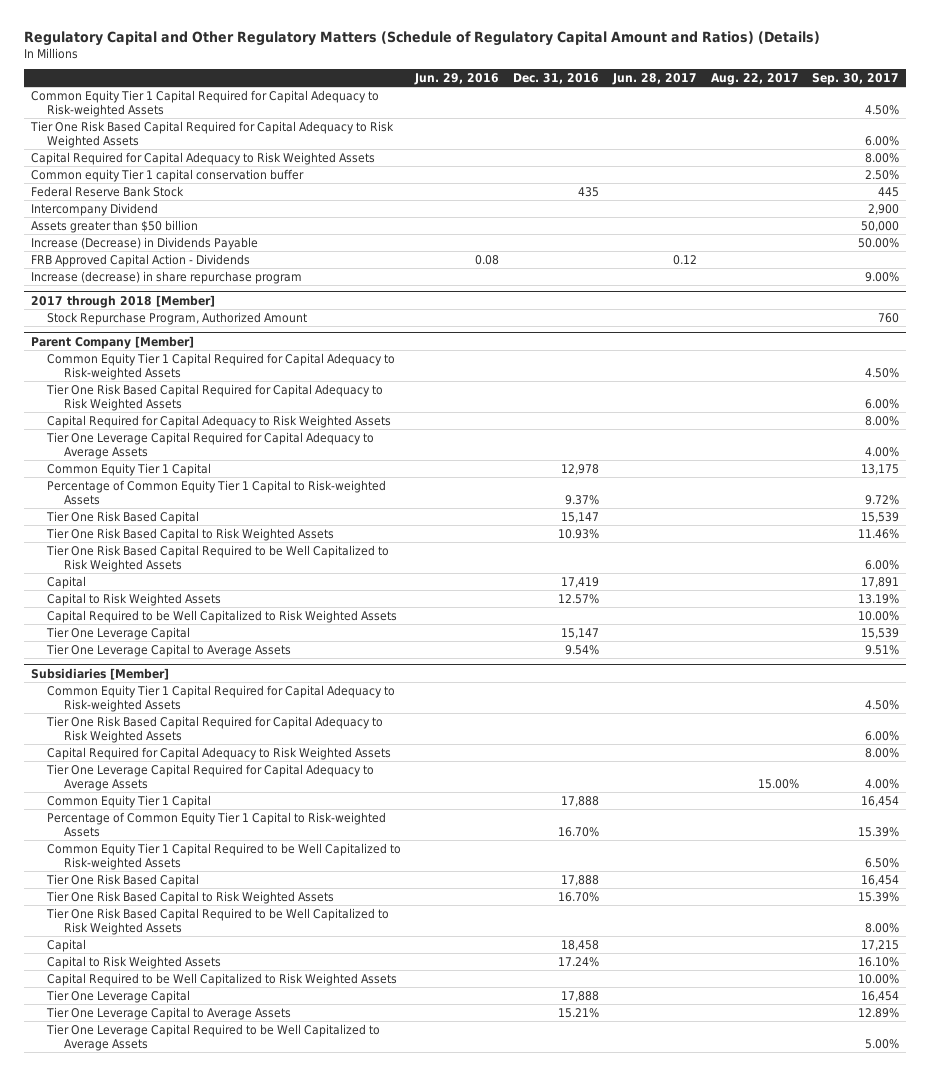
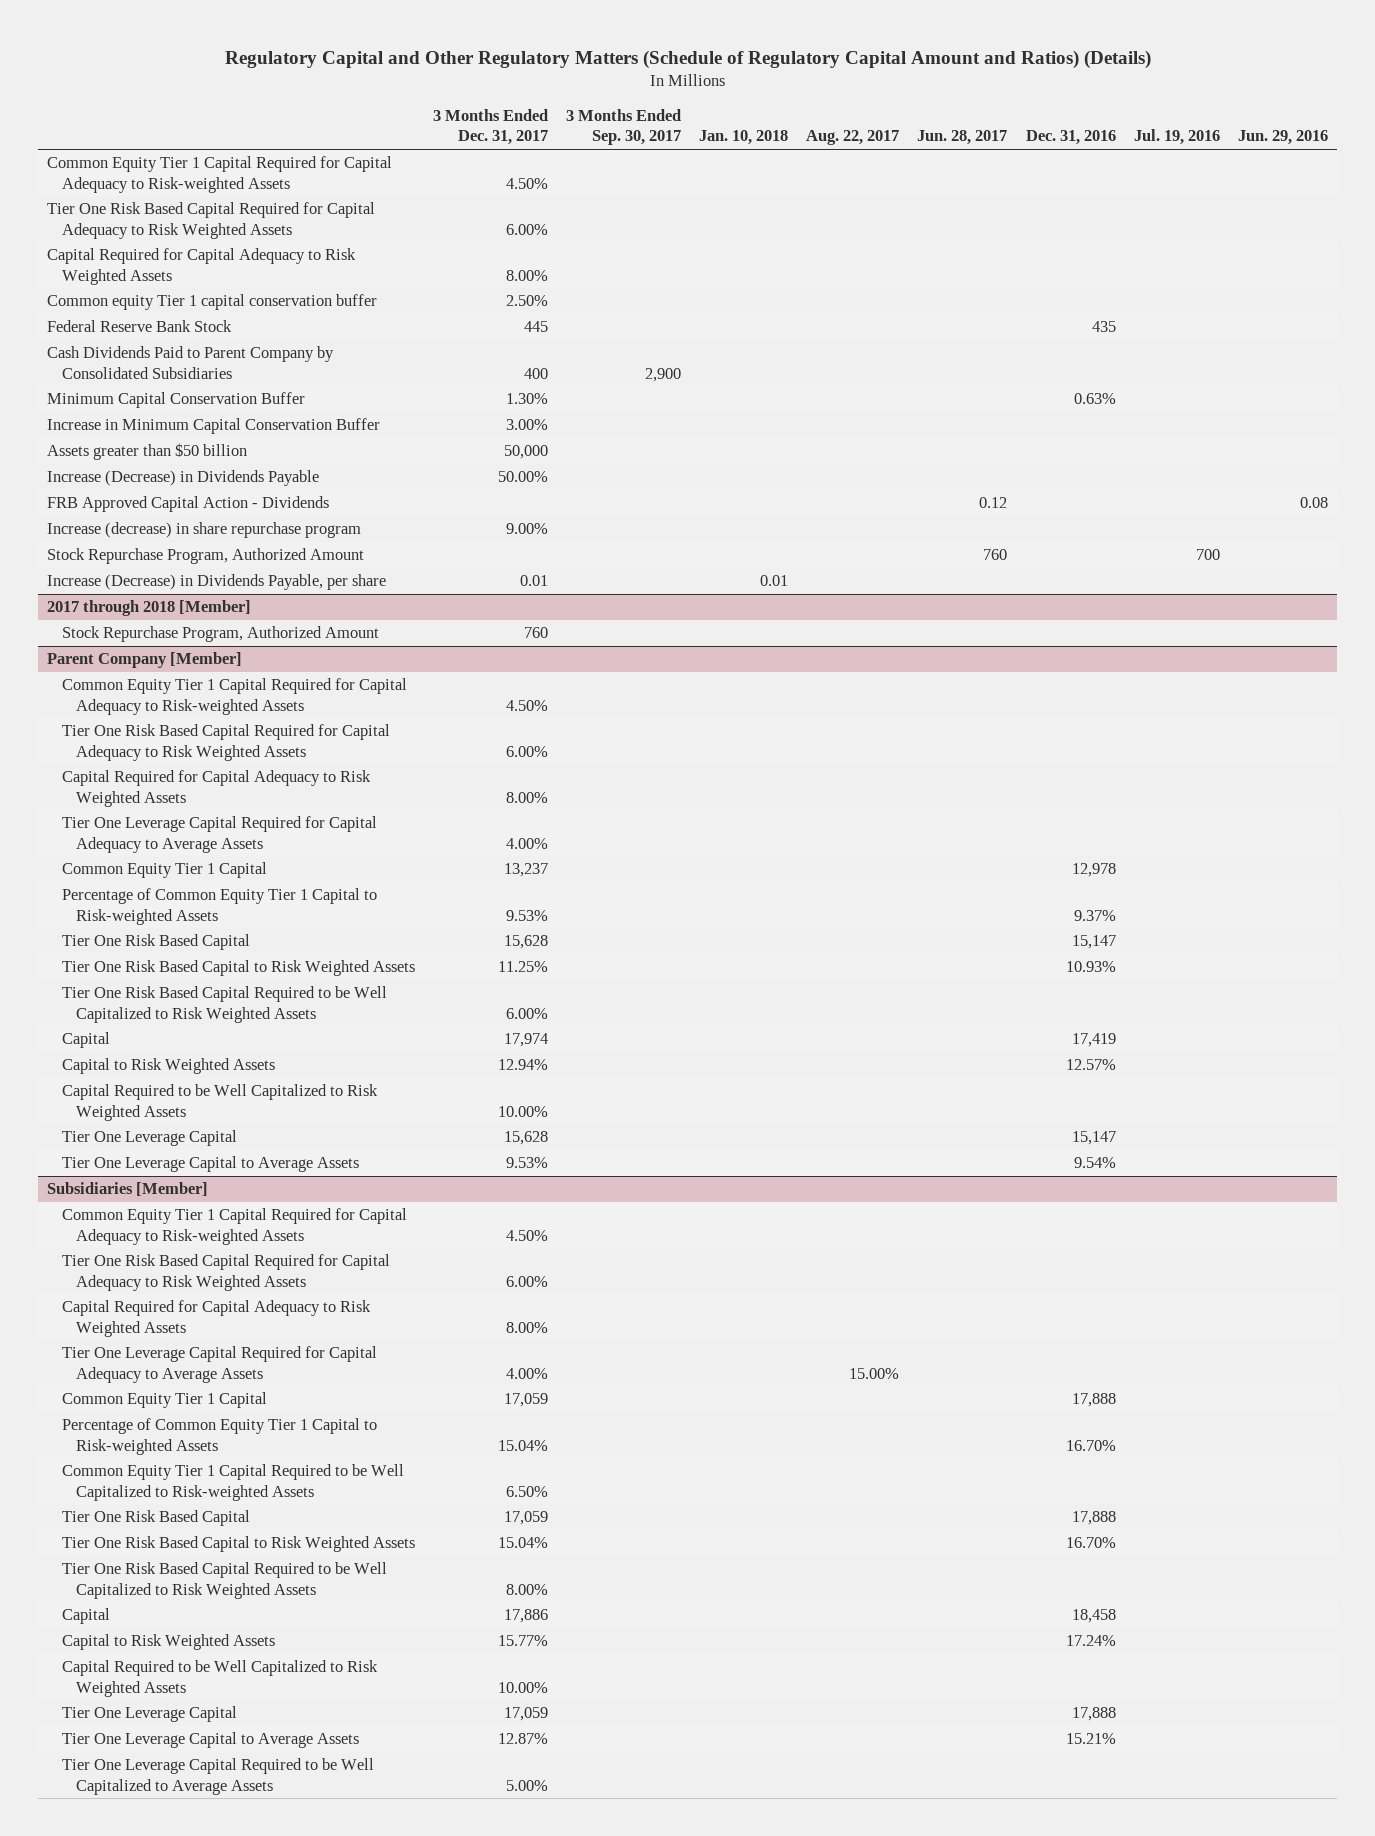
[812,73,900,86] Sep. 30, 2017 -> none
none -> [432,108,548,146] 3 Months Ended Dec. 31, 2017
none -> [565,108,681,146] 3 Months Ended Sep. 30, 2017
none -> [699,130,789,146] Jan. 10, 2018
none -> [1133,129,1220,146] Jul. 19, 2016
[30,202,158,216] Intercompany Dividend -> none
none -> [47,346,335,379] Cash Dividends Paid to Parent Company by Consolidated Subsidiaries
none -> [47,392,306,409] Minimum Capital Conservation Buffer
none -> [47,418,381,435] Increase in Minimum Capital Conservation Buffer
none -> [47,548,365,565] Stock Repurchase Program, Authorized Amount
none -> [47,574,387,591] Increase (Decrease) in Dividends Payable, per share

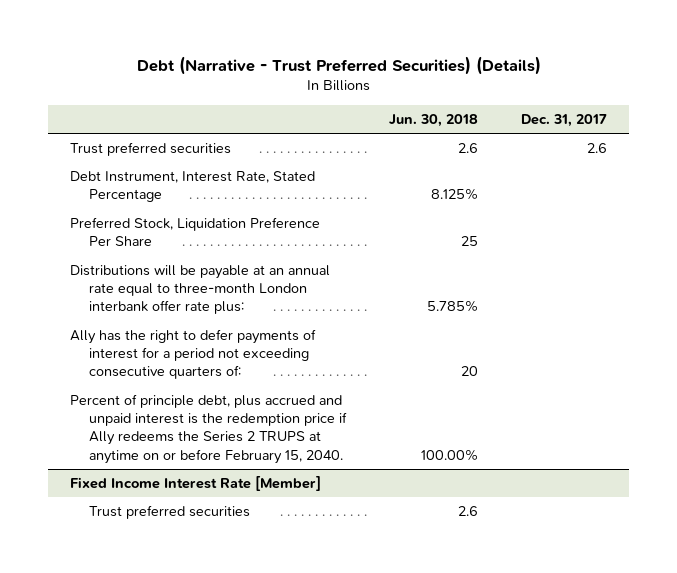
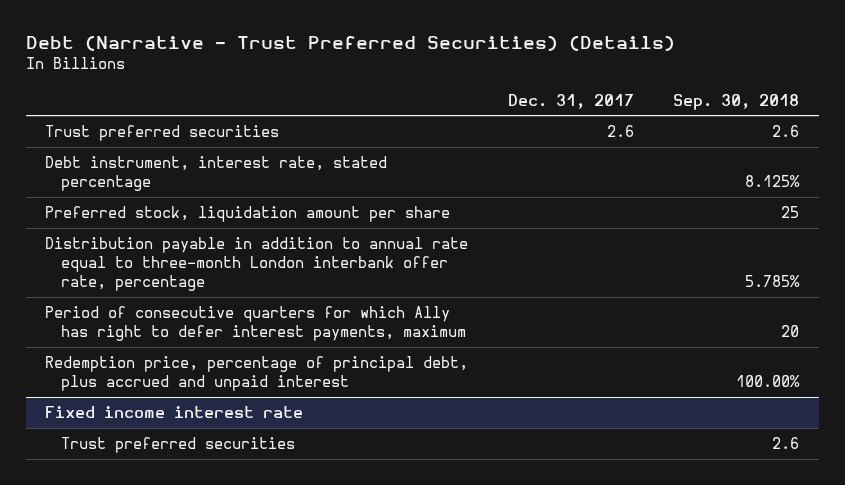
[388,114,478,128] Jun. 30, 2018 -> none
none -> [673,93,800,110] Sep. 30, 2018
[69,171,315,203] Debt Instrument, Interest Rate, Stated Percentage -> [45,156,388,192] Debt instrument, interest rate, stated percentage
[69,217,320,247] Preferred Stock, Liquidation Preference Per Share -> [45,206,451,223] Preferred stock, liquidation amount per share
[69,265,330,315] Distributions will be payable at an annual rate equal to three-month London interbank offer rate plus: -> [45,237,469,291] Distribution payable in addition to annual rate equal to three-month London interbank offer rate, percentage
[69,329,316,380] Ally has the right to defer payments of interest for a period not exceeding consecutive quarters of: -> [45,306,467,342] Period of consecutive quarters for which Ally has right to defer interest payments, maximum
[69,394,347,464] Percent of principle debt, plus accrued and unpaid interest is the redemption price if Ally redeems the Series 2 TRUPS at anytime on or before February 15, 2040. -> [45,356,469,392] Redemption price, percentage of principal debt, plus accrued and unpaid interest
[69,476,321,492] Fixed Income Interest Rate [Member] -> [45,406,304,419] Fixed income interest rate

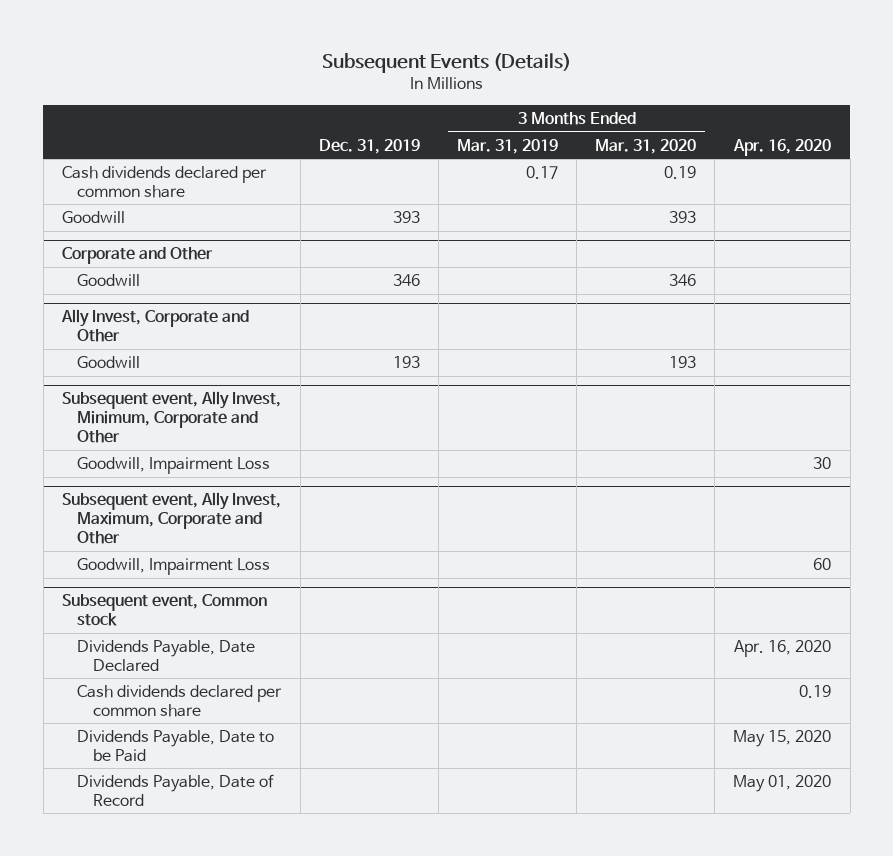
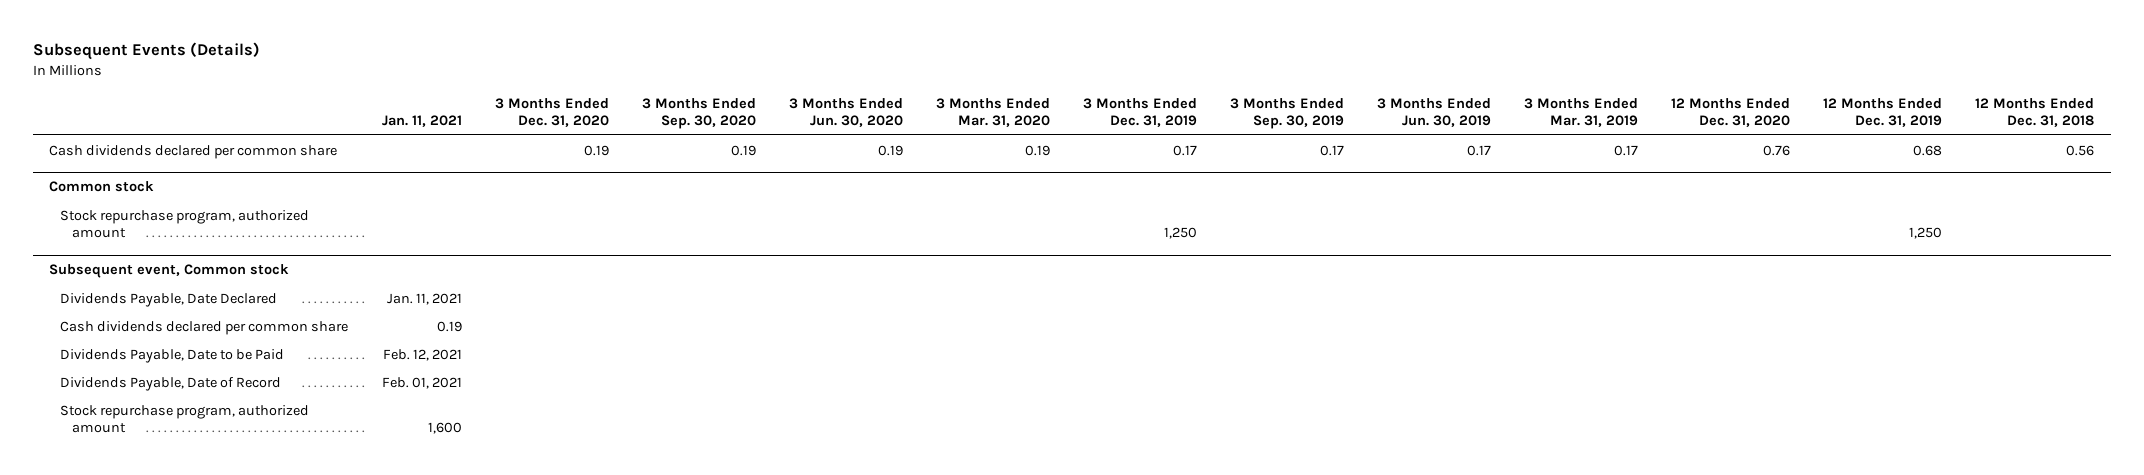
[318,138,420,154] Dec. 31, 2019 -> none
[733,138,832,156] Apr. 16, 2020 -> none
none -> [381,115,462,128] Jan. 11, 2021
none -> [494,98,609,128] 3 Months Ended Dec. 31, 2020
none -> [641,98,756,130] 3 Months Ended Sep. 30, 2020
none -> [788,98,903,128] 3 Months Ended Jun. 30, 2020
none -> [1082,98,1197,128] 3 Months Ended Dec. 31, 2019
none -> [1229,98,1344,130] 3 Months Ended Sep. 30, 2019
none -> [1377,98,1492,128] 3 Months Ended Jun. 30, 2019
none -> [1671,98,1791,128] 12 Months Ended Dec. 31, 2020
none -> [1823,98,1943,128] 12 Months Ended Dec. 31, 2019
none -> [1975,98,2095,128] 12 Months Ended Dec. 31, 2018
[61,210,125,223] Goodwill -> none
[61,247,213,265] Corporate and Other -> none
[77,273,141,286] Goodwill -> none
[60,309,249,343] Ally Invest, Corporate and Other -> none
[77,355,141,368] Goodwill -> none
[61,391,281,444] Subsequent event, Ally Invest, Minimum, Corporate and Other -> none
[77,456,271,474] Goodwill, Impairment Loss -> none
[61,492,281,545] Subsequent event, Ally Invest, Maximum, Corporate and Other -> none
[77,557,271,575] Goodwill, Impairment Loss -> none
none -> [49,181,155,193] Common stock
none -> [60,209,310,239] Stock repurchase program, authorized amount
none -> [60,404,310,434] Stock repurchase program, authorized amount

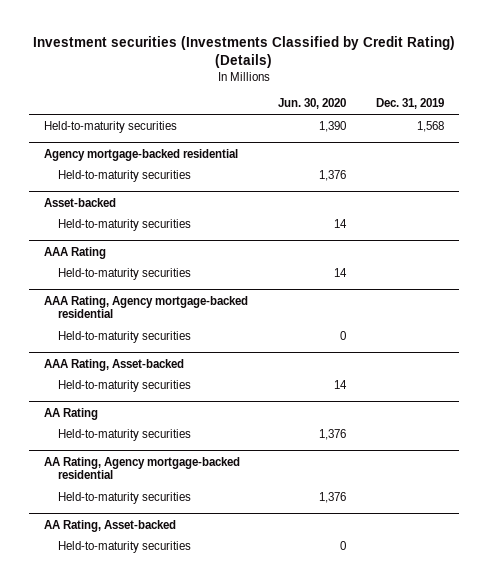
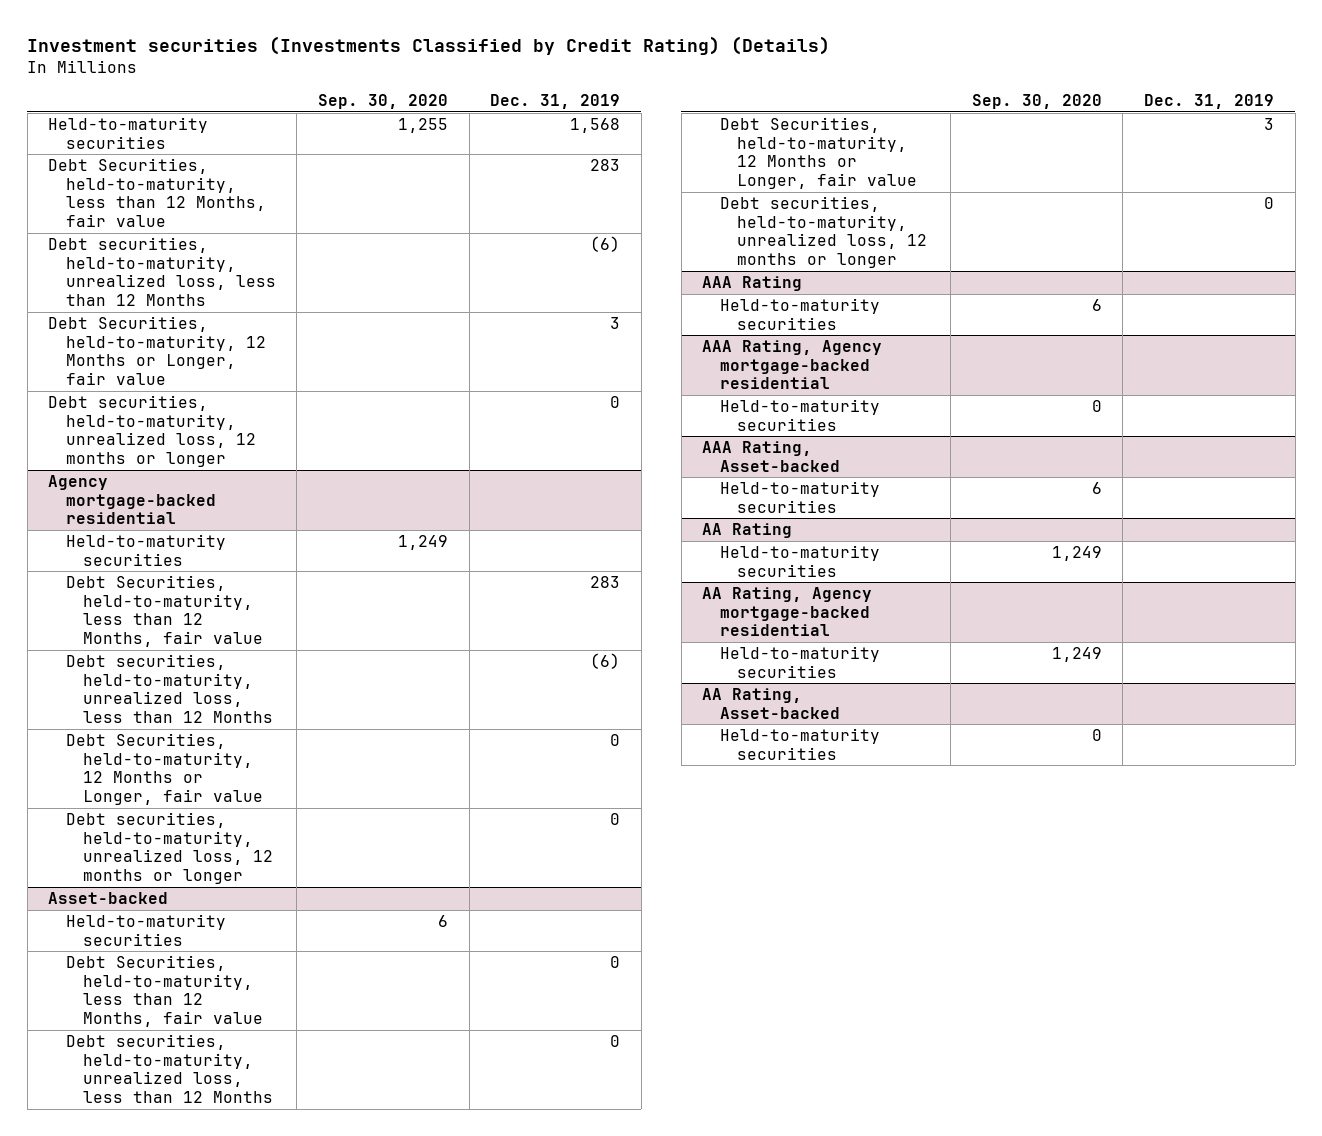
[278,98,347,110] Jun. 30, 2020 -> none
none -> [318,94,449,110] Sep. 30, 2020
none -> [48,158,266,228] Debt Securities, held-to-maturity, less than 12 Months, fair value
none -> [48,237,276,307] Debt securities, held-to-maturity, unrealized loss, less than 12 Months
none -> [48,316,266,386] Debt Securities, held-to-maturity, 12 Months or Longer, fair value
none -> [48,395,256,468] Debt securities, held-to-maturity, unrealized loss, 12 months or longer
none -> [65,575,264,648] Debt Securities, held-to-maturity, less than 12 Months, fair value
none -> [65,654,274,724] Debt securities, held-to-maturity, unrealized loss, less than 12 Months
none -> [65,733,264,806] Debt Securities, held-to-maturity, 12 Months or Longer, fair value
none -> [65,812,274,885] Debt securities, held-to-maturity, unrealized loss, 12 months or longer
none -> [65,955,264,1028] Debt Securities, held-to-maturity, less than 12 Months, fair value
none -> [65,1034,274,1104] Debt securities, held-to-maturity, unrealized loss, less than 12 Months
none -> [719,117,918,190] Debt Securities, held-to-maturity, 12 Months or Longer, fair value
none -> [719,196,928,269] Debt securities, held-to-maturity, unrealized loss, 12 months or longer

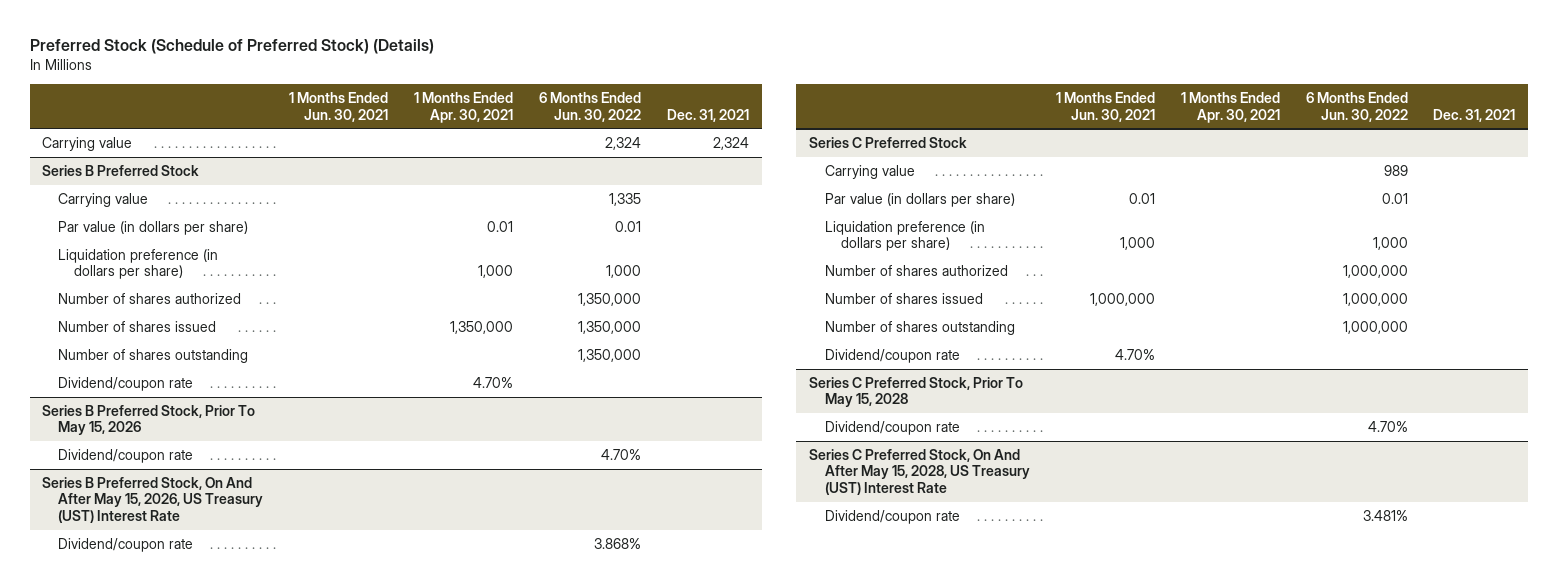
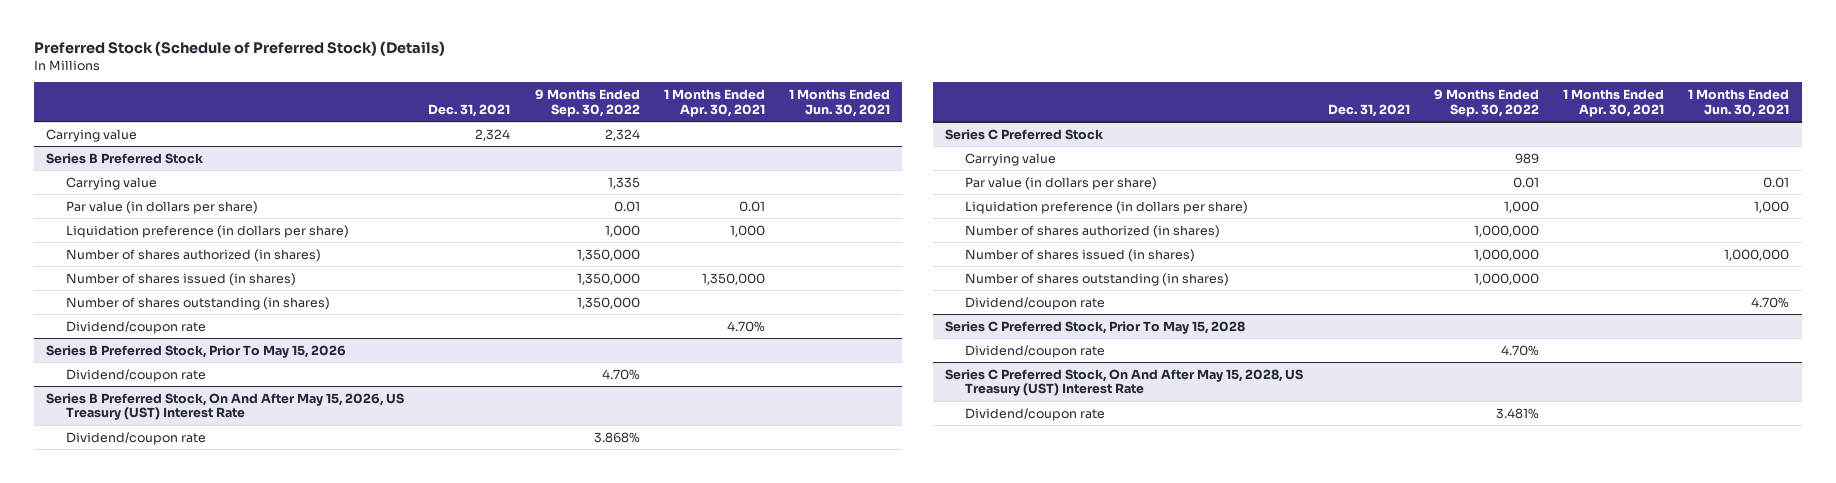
[538,91,641,122] 6 Months Ended Jun. 30, 2022 -> none
none -> [534,89,640,117] 9 Months Ended Sep. 30, 2022
[58,292,242,304] Number of shares authorized -> [65,248,321,262] Number of shares authorized (in shares)
[58,320,217,332] Number of shares issued -> [65,272,296,286] Number of shares issued (in shares)
[58,348,249,363] Number of shares outstanding -> [65,296,330,310] Number of shares outstanding (in shares)
[825,264,1009,276] Number of shares authorized -> [965,224,1221,238] Number of shares authorized (in shares)
[825,292,984,304] Number of shares issued -> [965,248,1196,262] Number of shares issued (in shares)
[825,320,1016,335] Number of shares outstanding -> [965,272,1230,286] Number of shares outstanding (in shares)

